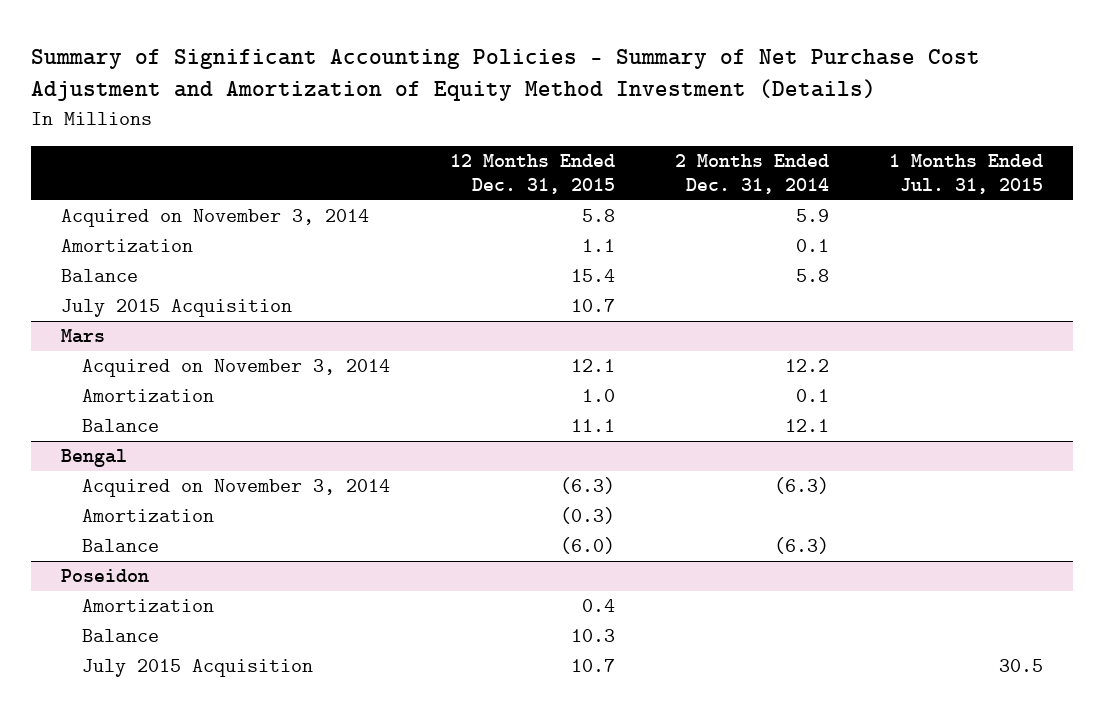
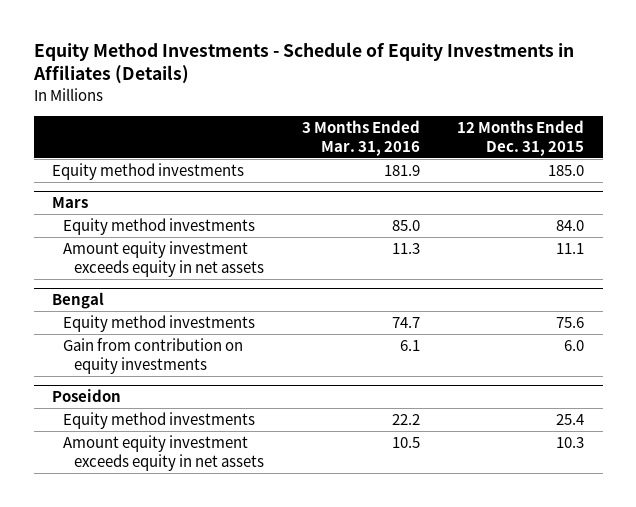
[31,48,981,102] Summary of Significant Accounting Policies - Summary of Net Purchase Cost Adjustment and Amortization of Equity Method Investment (Details) -> [32,42,574,85] Equity Method Investments - Schedule of Equity Investments in Affiliates (Details)
[674,154,829,195] 2 Months Ended Dec. 31, 2014 -> none
[888,154,1043,195] 1 Months Ended Jul. 31, 2015 -> none
none -> [301,119,420,156] 3 Months Ended Mar. 31, 2016
[61,209,370,228] Acquired on November 3, 2014 -> none
[61,239,194,253] Amortization -> none
[61,269,139,283] Balance -> none
[61,299,293,318] July 2015 Acquisition -> none
none -> [52,163,245,181] Equity method investments
[82,359,391,378] Acquired on November 3, 2014 -> none
[82,389,215,403] Amortization -> none
none -> [63,218,256,236] Equity method investments
[82,419,160,433] Balance -> [63,241,265,277] Amount equity investment exceeds equity in net assets
[82,479,391,498] Acquired on November 3, 2014 -> none
[82,509,215,523] Amortization -> none
[82,539,160,553] Balance -> none
none -> [63,315,256,333] Equity method investments
none -> [63,338,244,374] Gain from contribution on equity investments
[82,599,215,613] Amortization -> none
[82,659,314,678] July 2015 Acquisition -> none
none -> [63,412,256,430] Equity method investments
[82,629,160,643] Balance -> [63,435,265,471] Amount equity investment exceeds equity in net assets

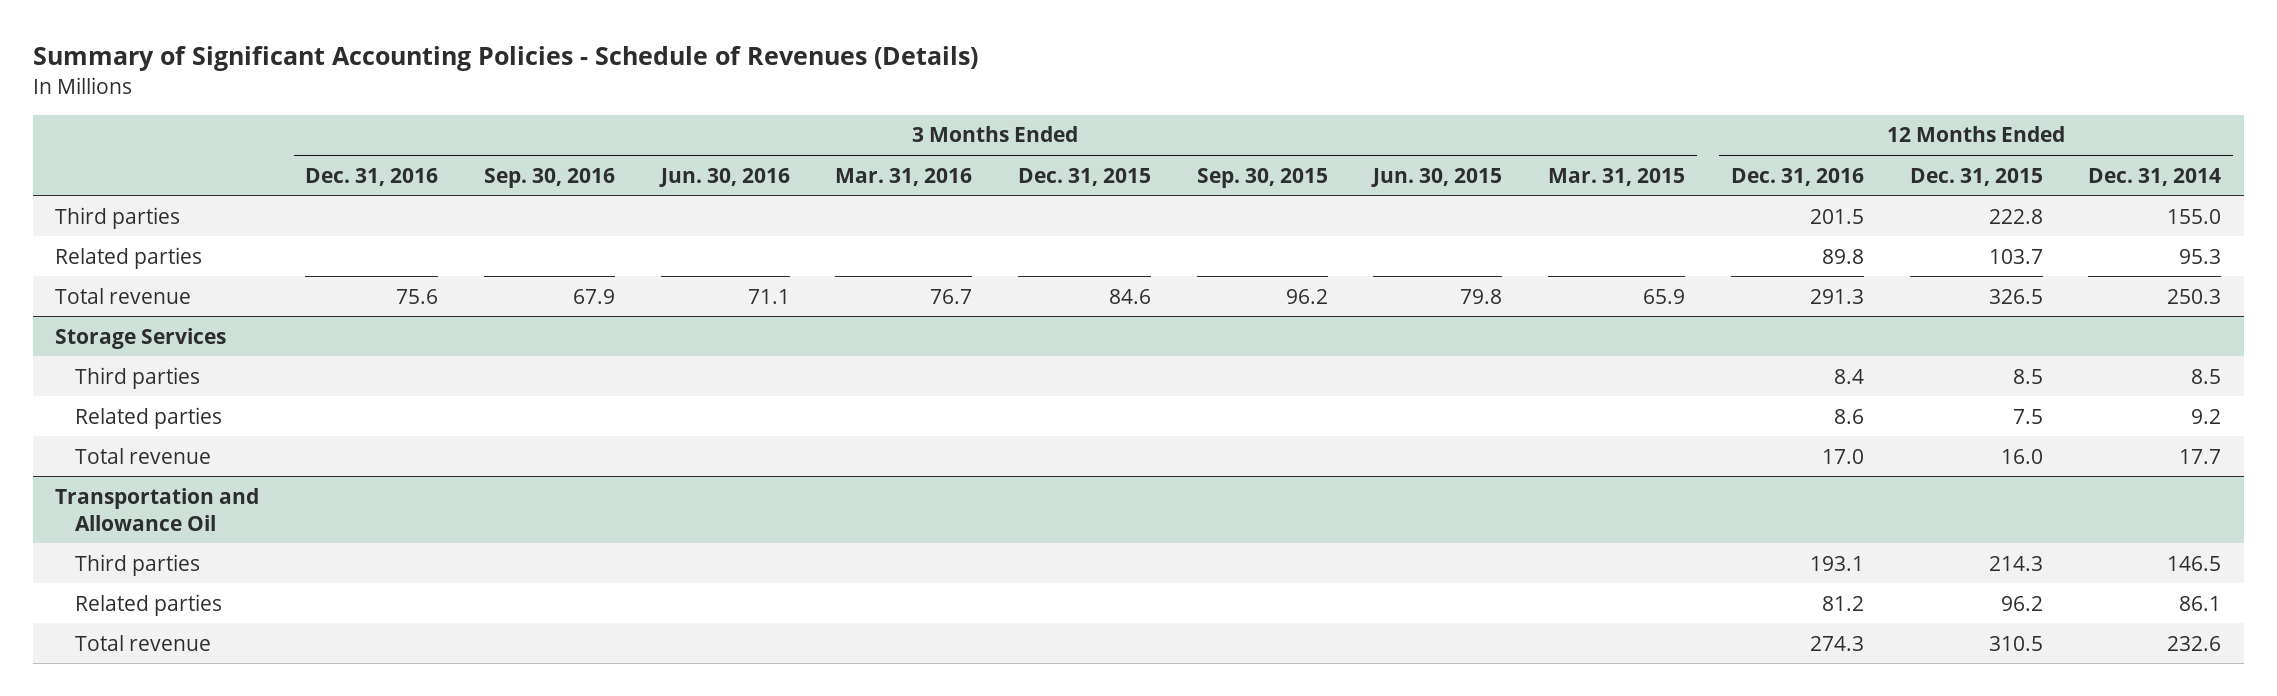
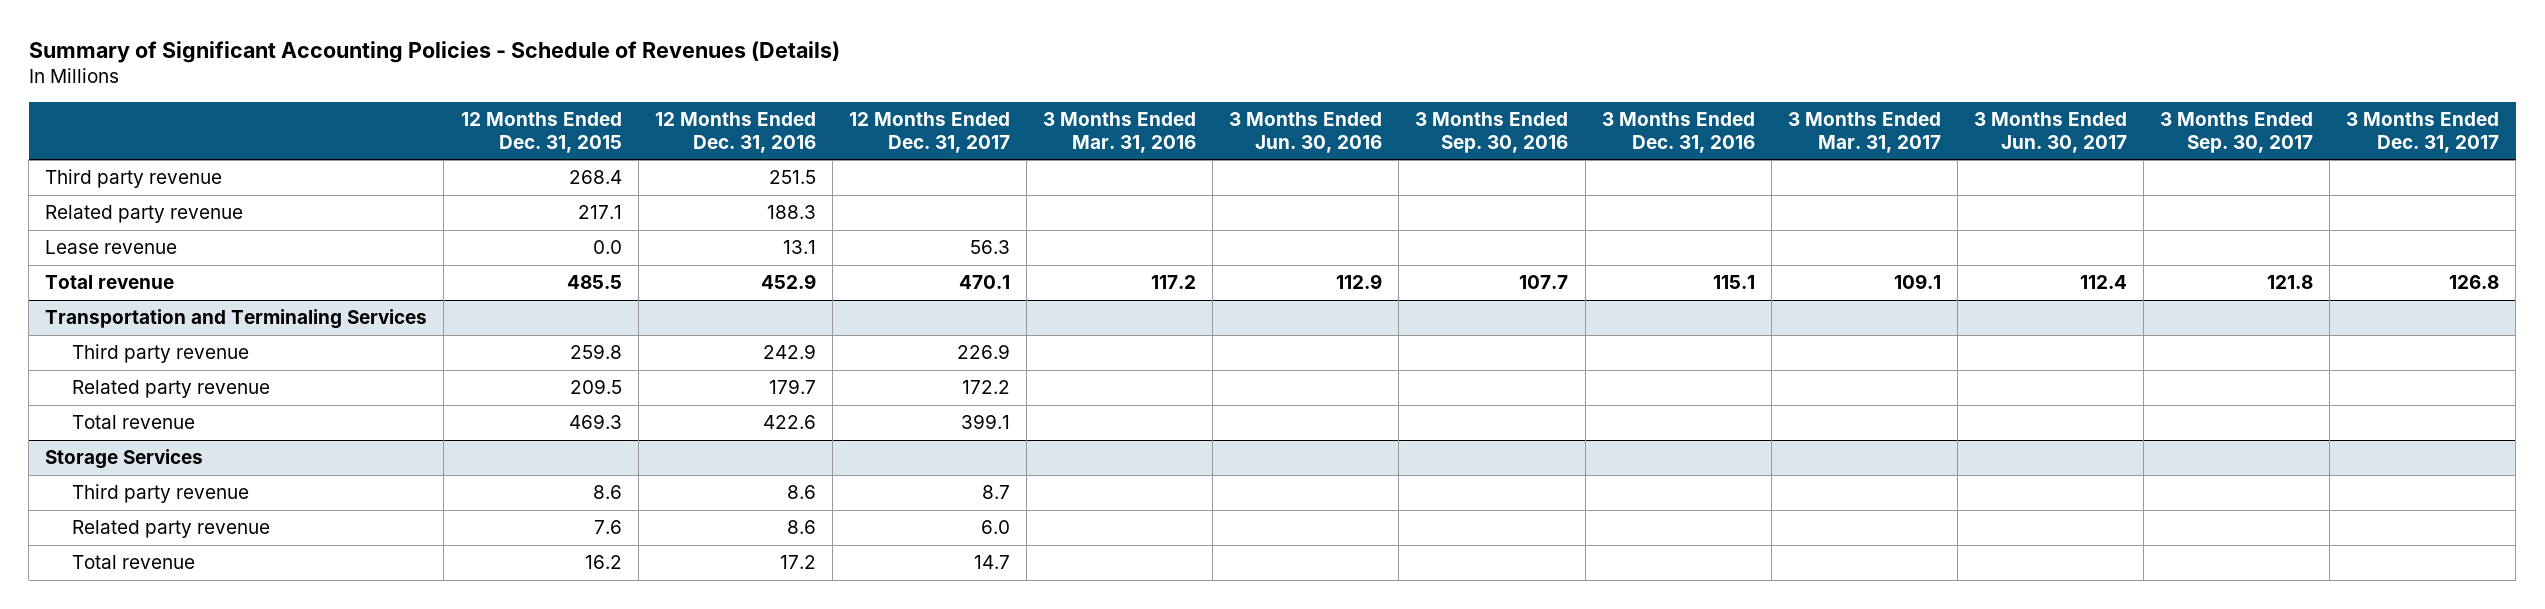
[1018,167,1152,186] Dec. 31, 2015 -> none
[1196,167,1328,188] Sep. 30, 2015 -> none
[1371,167,1503,187] Jun. 30, 2015 -> none
[1548,167,1686,186] Mar. 31, 2015 -> none
[2088,167,2222,186] Dec. 31, 2014 -> none
none -> [848,112,1010,153] 12 Months Ended Dec. 31, 2017
none -> [1787,112,1941,153] 3 Months Ended Mar. 31, 2017
none -> [1973,112,2127,153] 3 Months Ended Jun. 30, 2017
none -> [2160,112,2314,153] 3 Months Ended Sep. 30, 2017
none -> [2346,112,2500,153] 3 Months Ended Dec. 31, 2017
[55,206,181,229] Third parties -> [45,169,223,189] Third party revenue
[1809,208,1864,224] 201.5 -> [768,170,816,185] 251.5
[1988,208,2043,224] 222.8 -> [568,170,622,185] 268.4
[55,246,203,269] Related parties -> [45,205,244,224] Related party revenue
[1821,248,1864,264] 89.8 -> [766,205,816,220] 188.3
[1988,248,2043,264] 103.7 -> [577,205,622,220] 217.1
none -> [45,240,178,255] Lease revenue
[396,288,439,304] 75.6 -> [1712,275,1755,290] 115.1
[572,288,615,304] 67.9 -> [1519,275,1569,290] 107.7
[747,288,790,304] 71.1 -> [1336,274,1383,290] 112.9
[930,288,973,304] 76.7 -> [1151,275,1197,290] 117.2
[1809,288,1864,304] 291.3 -> [760,274,816,290] 452.9
[1988,288,2043,304] 326.5 -> [566,275,622,290] 485.5
none -> [45,309,428,330] Transportation and Terminaling Services
none -> [72,344,250,364] Third party revenue
none -> [72,380,271,399] Related party revenue
none -> [72,415,196,430] Total revenue
[55,487,260,531] Transportation and Allowance Oil -> none
[75,553,201,576] Third parties -> none
[75,593,223,616] Related parties -> none
[75,634,212,651] Total revenue -> none
[75,366,201,389] Third parties -> [72,484,250,504] Third party revenue
[1833,368,1864,384] 8.4 -> [786,485,816,500] 8.6
[2012,368,2043,384] 8.5 -> [592,485,622,500] 8.6
[75,406,223,429] Related parties -> [72,520,271,539] Related party revenue
[2012,408,2043,424] 7.5 -> [593,520,622,535] 7.6
[1821,448,1864,464] 17.0 -> [779,555,816,570] 17.2
[2000,448,2043,464] 16.0 -> [584,555,622,570] 16.2

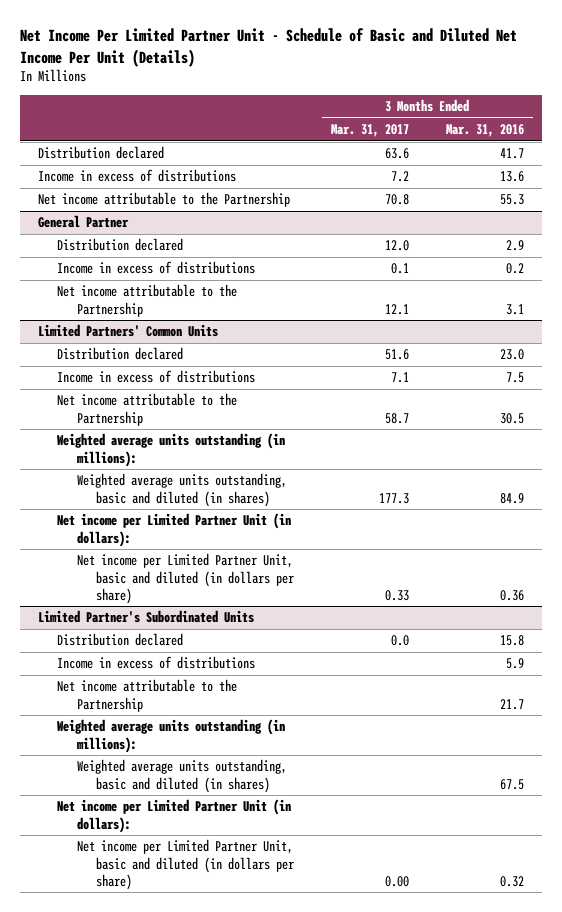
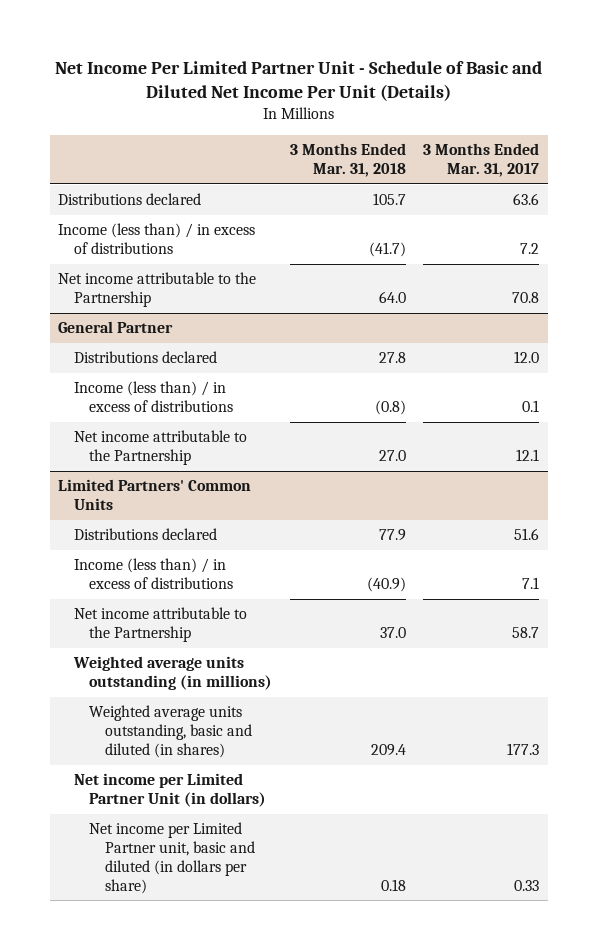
[445,124,524,138] Mar. 31, 2016 -> none
none -> [289,143,406,177] 3 Months Ended Mar. 31, 2018
[38,146,165,160] Distribution declared -> [58,193,202,206] Distributions declared
[38,169,237,183] Income in excess of distributions -> [58,223,256,255] Income (less than) / in excess of distributions
[57,238,184,252] Distribution declared -> [73,351,217,364] Distributions declared
[57,261,256,275] Income in excess of distributions -> [73,381,234,413] Income (less than) / in excess of distributions
[57,347,184,361] Distribution declared -> [73,528,217,541] Distributions declared
[57,370,256,384] Income in excess of distributions -> [73,558,234,590] Income (less than) / in excess of distributions
[57,433,286,467] Weighted average units outstanding (in millions): -> [72,656,273,691] Weighted average units outstanding (in millions)
[38,610,255,624] Limited Partner's Subordinated Units -> none
[57,633,184,647] Distribution declared -> none
[57,656,256,670] Income in excess of distributions -> none
[57,679,238,712] Net income attributable to the Partnership -> none
[57,719,286,753] Weighted average units outstanding (in millions): -> none
[76,759,287,793] Weighted average units outstanding, basic and diluted (in shares) -> none
[57,799,292,833] Net income per Limited Partner Unit (in dollars): -> none
[76,839,294,890] Net income per Limited Partner Unit, basic and diluted (in dollars per share) -> none
[57,513,292,547] Net income per Limited Partner Unit (in dollars): -> [73,773,267,808] Net income per Limited Partner Unit (in dollars)
[76,553,294,604] Net income per Limited Partner Unit, basic and diluted (in dollars per share) -> [89,822,255,894] Net income per Limited Partner unit, basic and diluted (in dollars per share)

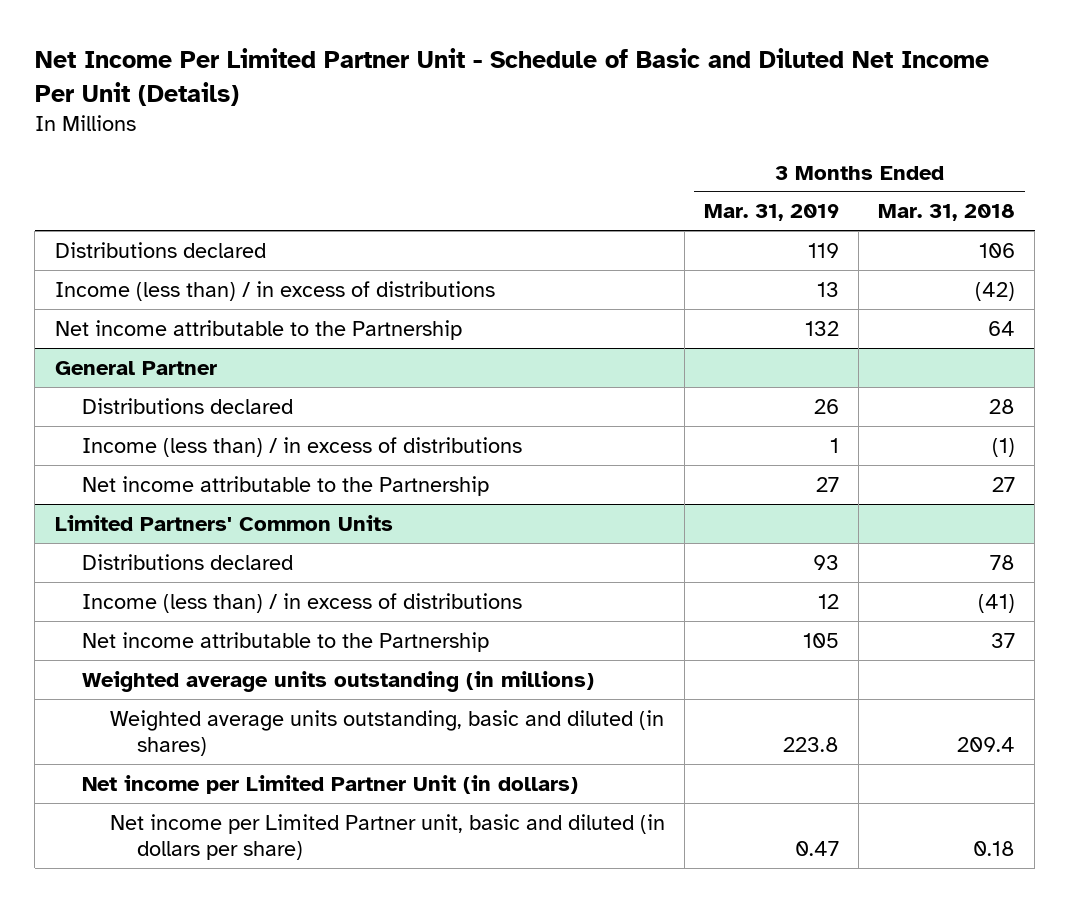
[422,143,539,177] 3 Months Ended Mar. 31, 2017 -> none
none -> [703,204,839,222] Mar. 31, 2019
[372,193,406,206] 105.7 -> [979,242,1016,258] 106
[368,242,406,258] (41.7) -> [975,281,1016,301] (42)
[378,291,406,304] 64.0 -> [988,320,1016,336] 64
[378,352,406,364] 27.8 -> [989,398,1016,414] 28
[374,400,406,416] (0.8) -> [992,437,1016,457] (1)
[378,450,406,462] 27.0 -> [992,476,1016,492] 27
[378,529,406,542] 77.9 -> [990,554,1016,570] 78
[366,577,406,593] (40.9) -> [978,593,1016,613] (41)
[379,627,406,639] 37.0 -> [991,632,1016,648] 37

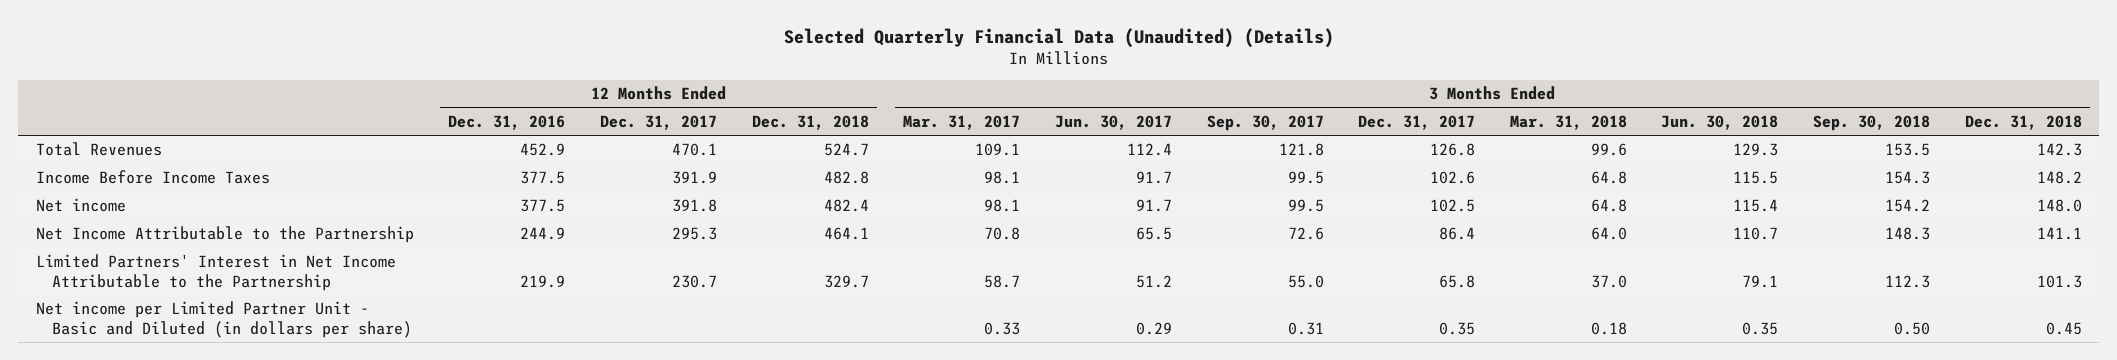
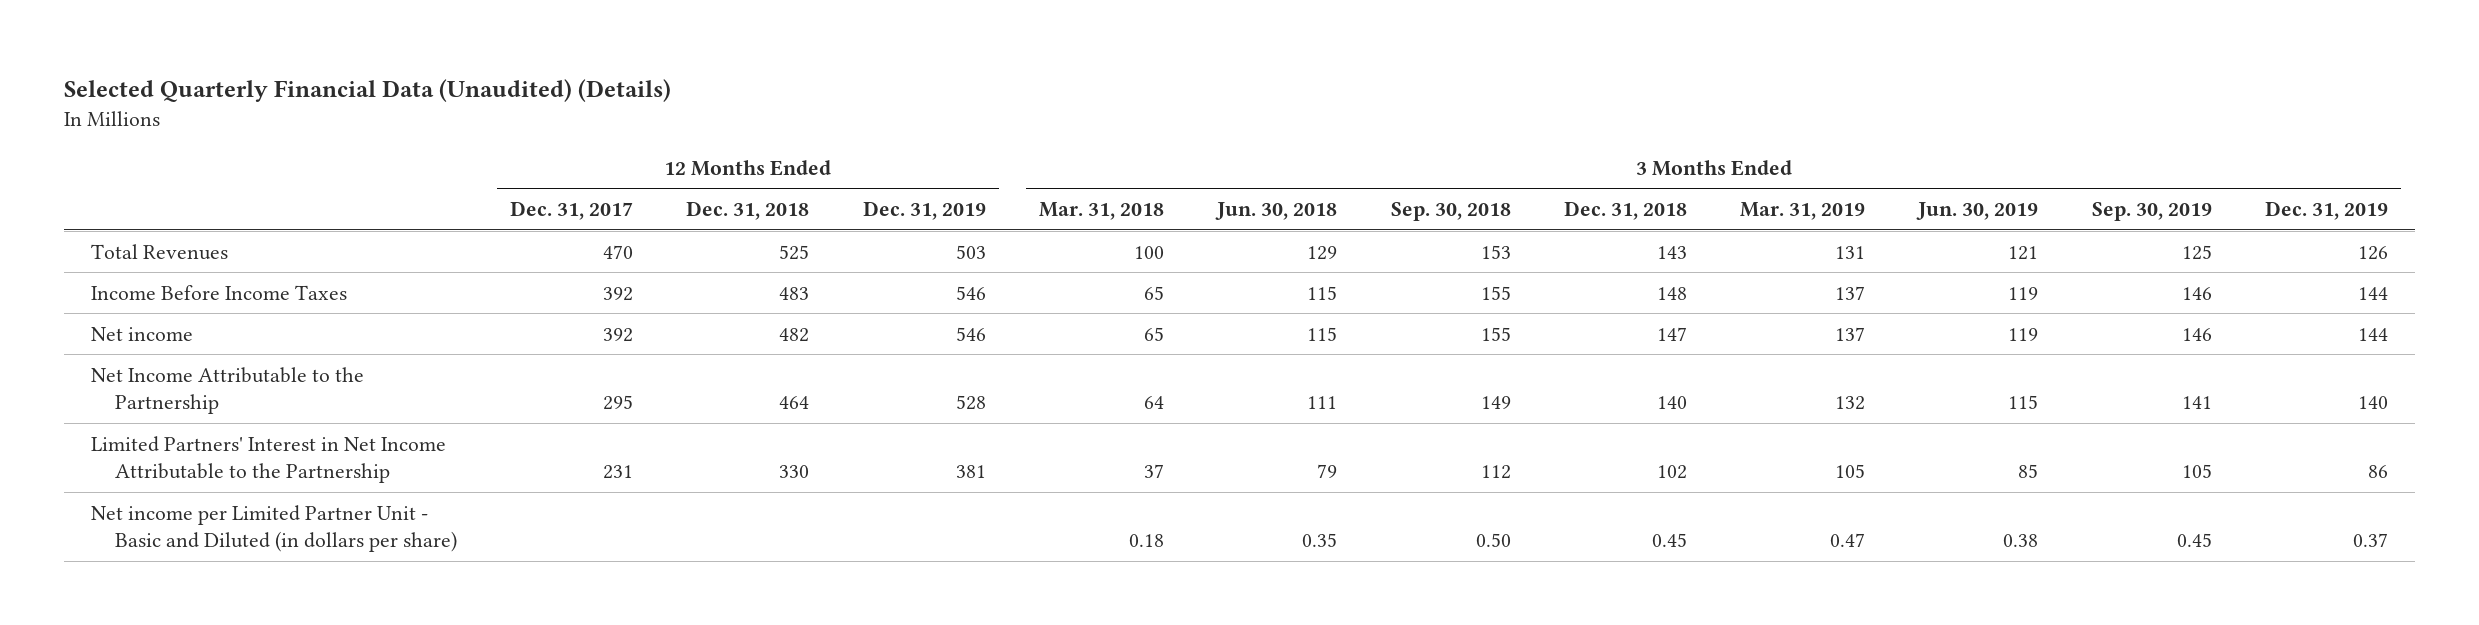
[448,114,566,130] Dec. 31, 2016 -> none
[903,114,1021,130] Mar. 31, 2017 -> none
[1054,114,1172,130] Jun. 30, 2017 -> none
[1206,114,1324,131] Sep. 30, 2017 -> none
[1358,114,1476,130] Dec. 31, 2017 -> none
none -> [862,201,986,221] Dec. 31, 2019
none -> [1740,202,1866,221] Mar. 31, 2019
none -> [1916,202,2039,221] Jun. 30, 2019
none -> [2091,202,2212,222] Sep. 30, 2019
none -> [2265,201,2389,221] Dec. 31, 2019
[672,143,718,157] 470.1 -> [602,244,633,259] 470
[823,143,869,157] 524.7 -> [779,244,810,260] 525
[1590,143,1627,157] 99.6 -> [1133,245,1164,259] 100
[1733,143,1779,157] 129.3 -> [1307,245,1338,260] 129
[1885,143,1931,157] 153.5 -> [1480,244,1511,259] 153
[2036,143,2082,157] 142.3 -> [1656,245,1687,259] 143
[672,171,718,185] 391.9 -> [602,286,633,301] 392
[823,171,869,185] 482.8 -> [779,286,810,300] 483
[1590,171,1627,185] 64.8 -> [1143,285,1164,300] 65
[1733,171,1779,185] 115.5 -> [1307,285,1338,300] 115
[1885,171,1931,185] 154.3 -> [1480,285,1511,300] 155
[2036,171,2082,185] 148.2 -> [1656,286,1687,300] 148
[672,199,718,213] 391.8 -> [602,327,633,342] 392
[823,199,869,213] 482.4 -> [779,327,810,342] 482
[1590,199,1627,213] 64.8 -> [1143,326,1164,341] 65
[1733,199,1779,213] 115.4 -> [1307,326,1338,341] 115
[1885,199,1931,213] 154.2 -> [1480,326,1511,341] 155
[2036,199,2082,213] 148.0 -> [1656,326,1687,341] 147
[672,227,718,241] 295.3 -> [602,395,633,411] 295
[823,227,869,241] 464.1 -> [779,396,810,410] 464
[1590,227,1627,241] 64.0 -> [1143,396,1164,410] 64
[1733,227,1779,241] 110.7 -> [1307,396,1338,410] 111
[1885,227,1931,241] 148.3 -> [1480,396,1511,410] 149
[2036,227,2082,241] 141.1 -> [1656,396,1687,410] 140
[672,275,718,289] 230.7 -> [602,465,633,480] 231
[823,275,869,289] 329.7 -> [779,465,810,479] 330
[1590,275,1627,289] 37.0 -> [1143,464,1164,479] 37
[1742,275,1779,289] 79.1 -> [1317,464,1338,479] 79
[1885,275,1931,289] 112.3 -> [1480,465,1511,480] 112
[2036,275,2082,289] 101.3 -> [1656,465,1687,480] 102

